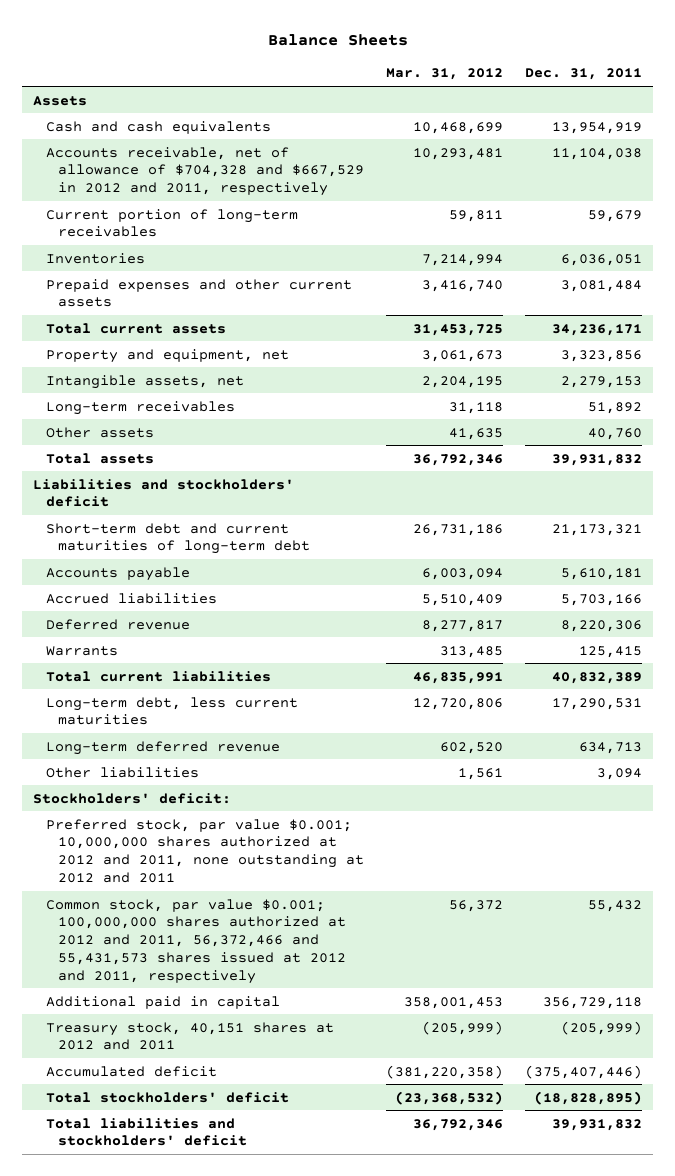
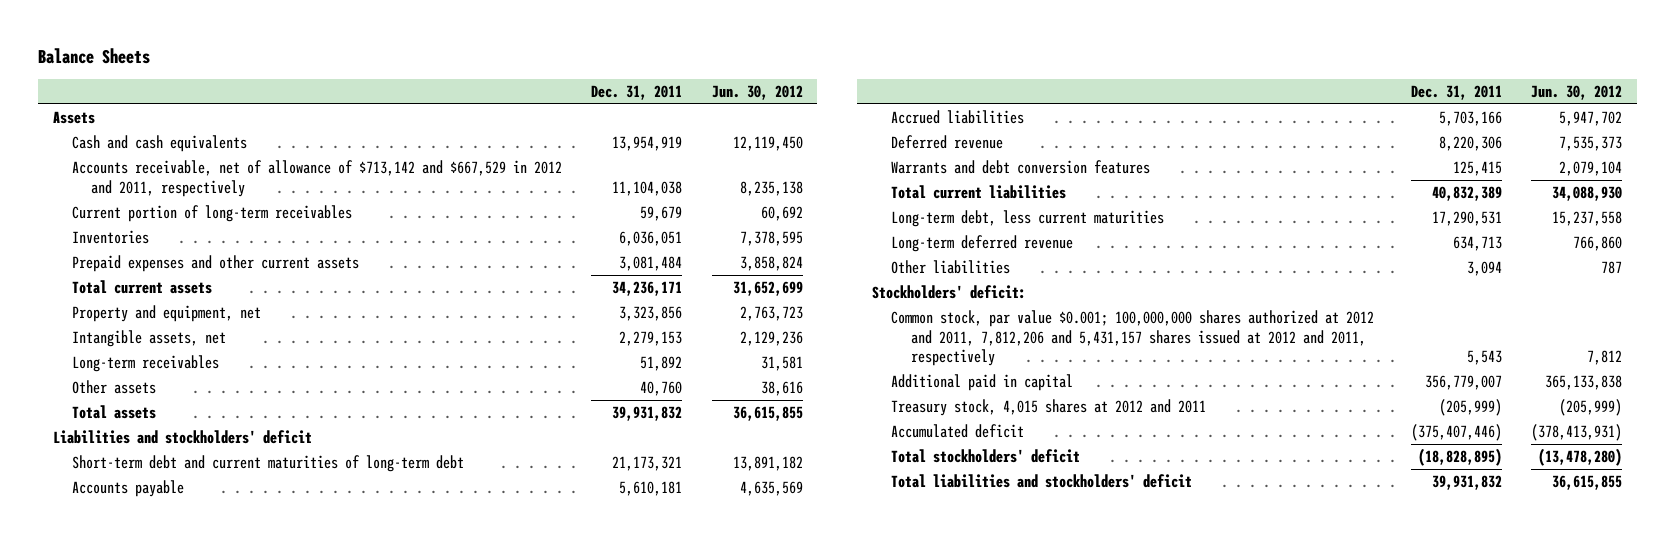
[386,68,504,81] Mar. 31, 2012 -> none
none -> [711,84,803,100] Jun. 30, 2012
[45,146,365,197] Accounts receivable, net of allowance of $704,328 and $667,529 in 2012 and 2011, respectively -> [71,160,562,197] Accounts receivable, net of allowance of $713,142 and $667,529 in 2012 and 2011, respectively
[45,645,118,656] Warrants -> [891,160,1151,175] Warrants and debt conversion features
[45,818,365,883] Preferred stock, par value $0.001; 10,000,000 shares authorized at 2012 and 2011, none outstanding at 2012 and 2011 -> none
[45,898,347,984] Common stock, par value $0.001; 100,000,000 shares authorized at 2012 and 2011, 56,372,466 and 55,431,573 shares issued at 2012 and 2011, respectively -> [891,310,1375,367] Common stock, par value $0.001; 100,000,000 shares authorized at 2012 and 2011, 7,812,206 and 5,431,157 shares issued at 2012 and 2011, respectively
[588,899,643,912] 55,432 -> [1466,350,1502,366] 5,543
[543,996,643,1009] 356,729,118 -> [1424,375,1502,391] 356,779,007
[45,1021,334,1051] Treasury stock, 40,151 shares at 2012 and 2011 -> [891,399,1207,417] Treasury stock, 4,015 shares at 2012 and 2011

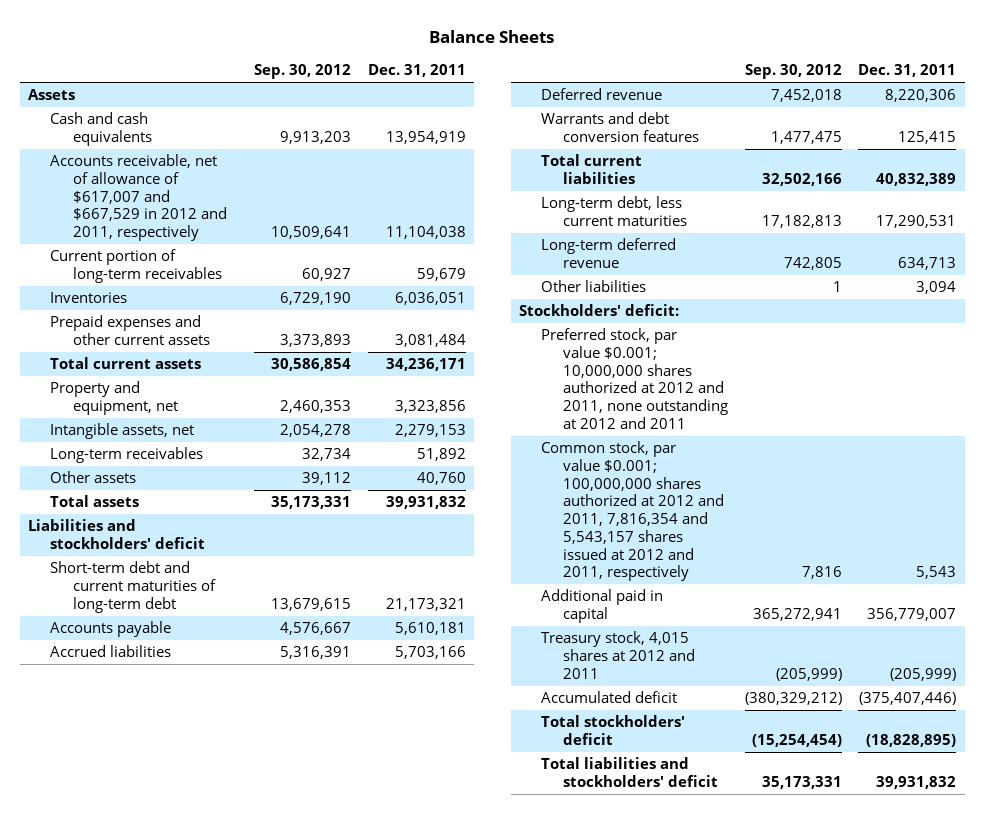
[711,84,803,100] Jun. 30, 2012 -> none
none -> [254,64,352,80] Sep. 30, 2012
[71,160,562,197] Accounts receivable, net of allowance of $713,142 and $667,529 in 2012 and 2011, respectively -> [50,154,227,242] Accounts receivable, net of allowance of $617,007 and $667,529 in 2012 and 2011, respectively
none -> [541,328,729,429] Preferred stock, par value $0.001; 10,000,000 shares authorized at 2012 and 2011, none outstanding at 2012 and 2011
[891,310,1375,367] Common stock, par value $0.001; 100,000,000 shares authorized at 2012 and 2011, 7,812,206 and 5,431,157 shares issued at 2012 and 2011, respectively -> [541,441,725,582] Common stock, par value $0.001; 100,000,000 shares authorized at 2012 and 2011, 7,816,354 and 5,543,157 shares issued at 2012 and 2011, respectively

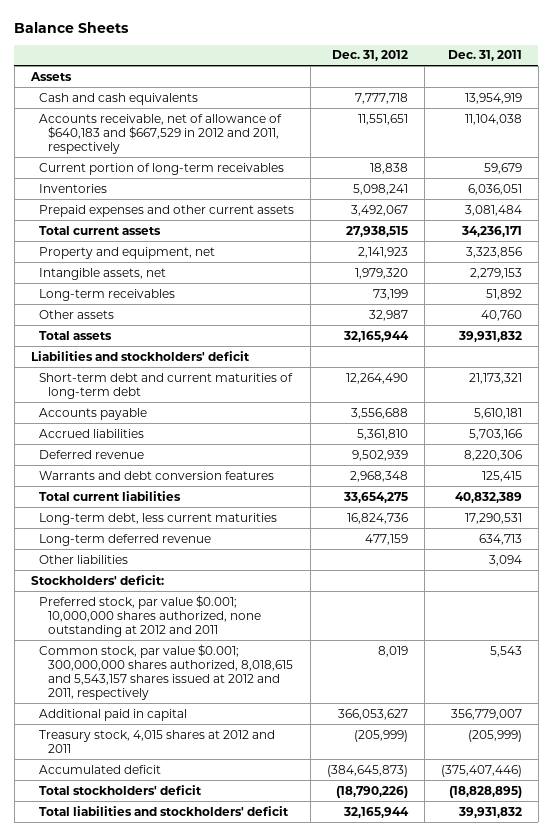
[254,64,352,80] Sep. 30, 2012 -> none
none -> [332,50,409,62] Dec. 31, 2012
[50,154,227,242] Accounts receivable, net of allowance of $617,007 and $667,529 in 2012 and 2011, respectively -> [39,113,283,154] Accounts receivable, net of allowance of $640,183 and $667,529 in 2012 and 2011, respectively
[541,328,729,429] Preferred stock, par value $0.001; 10,000,000 shares authorized at 2012 and 2011, none outstanding at 2012 and 2011 -> [39,594,261,637] Preferred stock, par value $0.001; 10,000,000 shares authorized, none outstanding at 2012 and 2011
[541,441,725,582] Common stock, par value $0.001; 100,000,000 shares authorized at 2012 and 2011, 7,816,354 and 5,543,157 shares issued at 2012 and 2011, respectively -> [39,643,293,701] Common stock, par value $0.001; 300,000,000 shares authorized, 8,018,615 and 5,543,157 shares issued at 2012 and 2011, respectively

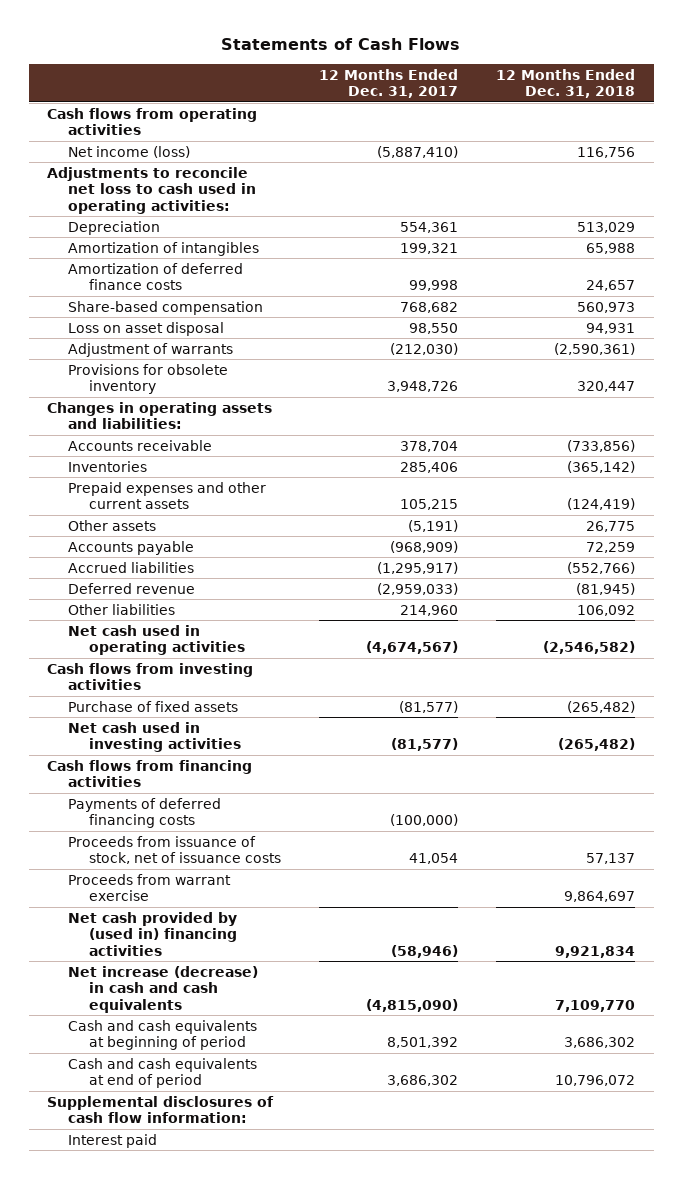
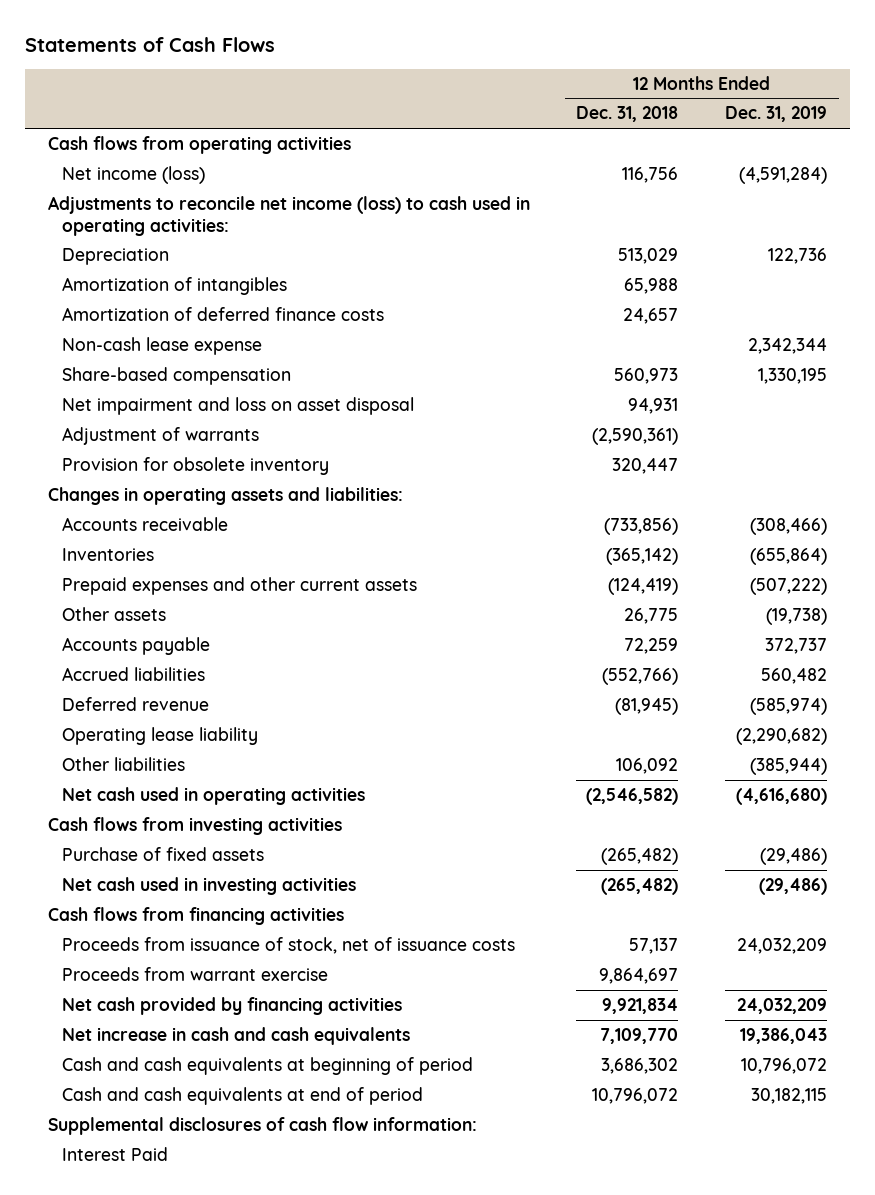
[318,68,458,99] 12 Months Ended Dec. 31, 2017 -> none
none -> [725,106,828,123] Dec. 31, 2019
[47,166,257,215] Adjustments to reconcile net loss to cash used in operating activities: -> [47,195,530,236] Adjustments to reconcile net income (loss) to cash used in operating activities:
none -> [61,336,262,355] Non-cash lease expense
[68,321,225,336] Loss on asset disposal -> [61,396,414,415] Net impairment and loss on asset disposal
[68,363,229,395] Provisions for obsolete inventory -> [61,456,329,475] Provision for obsolete inventory
none -> [61,726,258,745] Operating lease liability
[68,797,222,829] Payments of deferred financing costs -> none
[68,911,238,957] Net cash provided by (used in) financing activities -> [61,996,402,1015] Net cash provided by financing activities
[68,965,259,1014] Net increase (decrease) in cash and cash equivalents -> [61,1026,410,1045] Net increase in cash and cash equivalents
[68,1133,158,1148] Interest paid -> [61,1146,168,1161] Interest Paid

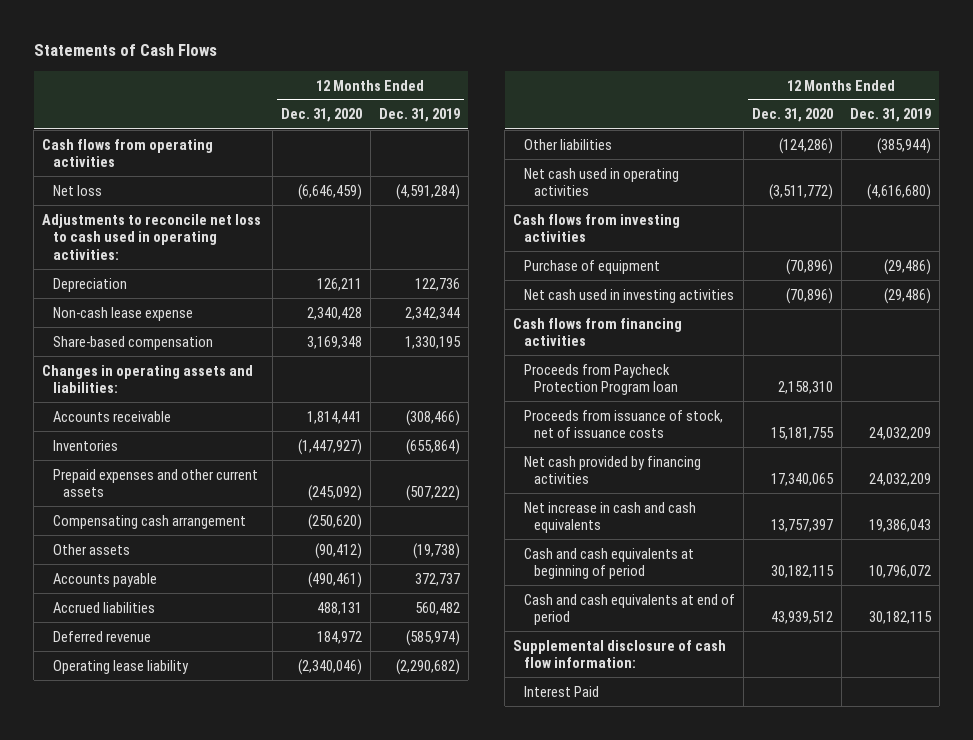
[576,106,679,123] Dec. 31, 2018 -> none
none -> [280,108,362,123] Dec. 31, 2020
[61,165,205,184] Net income (loss) -> [52,184,102,196] Net loss
[47,195,530,236] Adjustments to reconcile net income (loss) to cash used in operating activities: -> [42,213,262,260] Adjustments to reconcile net loss to cash used in operating activities:
[61,276,287,295] Amortization of intangibles -> none
[61,306,384,321] Amortization of deferred finance costs -> none
[61,396,414,415] Net impairment and loss on asset disposal -> none
[61,426,259,445] Adjustment of warrants -> none
[61,456,329,475] Provision for obsolete inventory -> none
none -> [52,514,246,529] Compensating cash arrangement
[61,846,264,861] Purchase of fixed assets -> [523,259,660,274] Purchase of equipment
none -> [523,363,679,396] Proceeds from Paycheck Protection Program loan
[61,966,328,981] Proceeds from warrant exercise -> none
[47,1116,477,1135] Supplemental disclosures of cash flow information: -> [513,639,727,669] Supplemental disclosure of cash flow information:

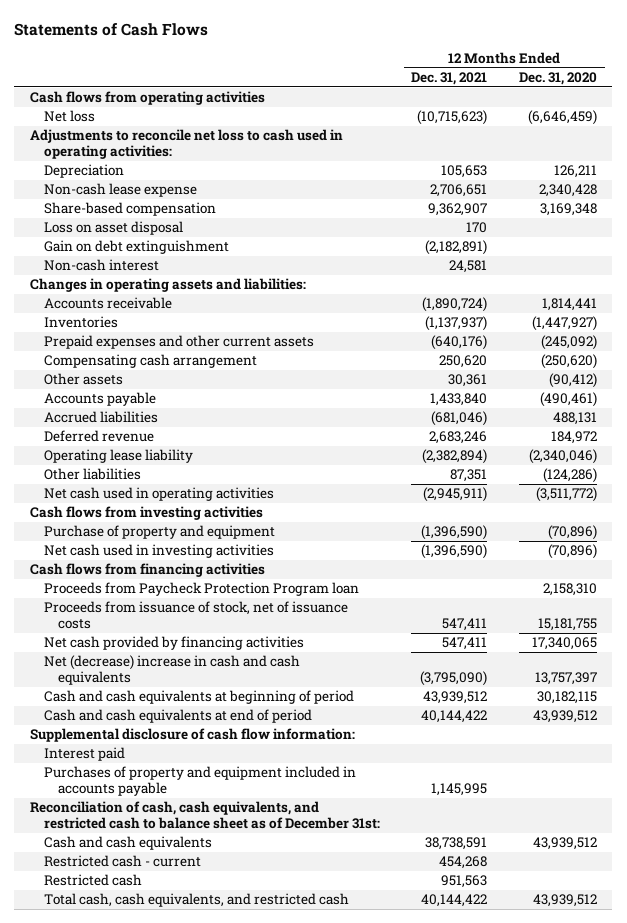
[378,108,460,123] Dec. 31, 2019 -> none
none -> [411,71,488,85] Dec. 31, 2021
none -> [44,221,184,236] Loss on asset disposal
none -> [44,240,230,255] Gain on debt extinguishment
none -> [44,259,160,272] Non-cash interest
[523,259,660,274] Purchase of equipment -> [44,525,276,540] Purchase of property and equipment
[523,501,696,534] Net increase in cash and cash equivalents -> [44,655,301,686] Net (decrease) increase in cash and cash equivalents
[523,685,599,697] Interest Paid -> [44,747,126,762] Interest paid
none -> [44,766,357,797] Purchases of property and equipment included in accounts payable
none -> [29,801,381,830] Reconciliation of cash, cash equivalents, and restricted cash to balance sheet as of December 31st:
none -> [44,836,213,851] Cash and cash equivalents
none -> [44,855,202,868] Restricted cash - current
none -> [44,874,143,887] Restricted cash
none -> [44,893,350,908] Total cash, cash equivalents, and restricted cash

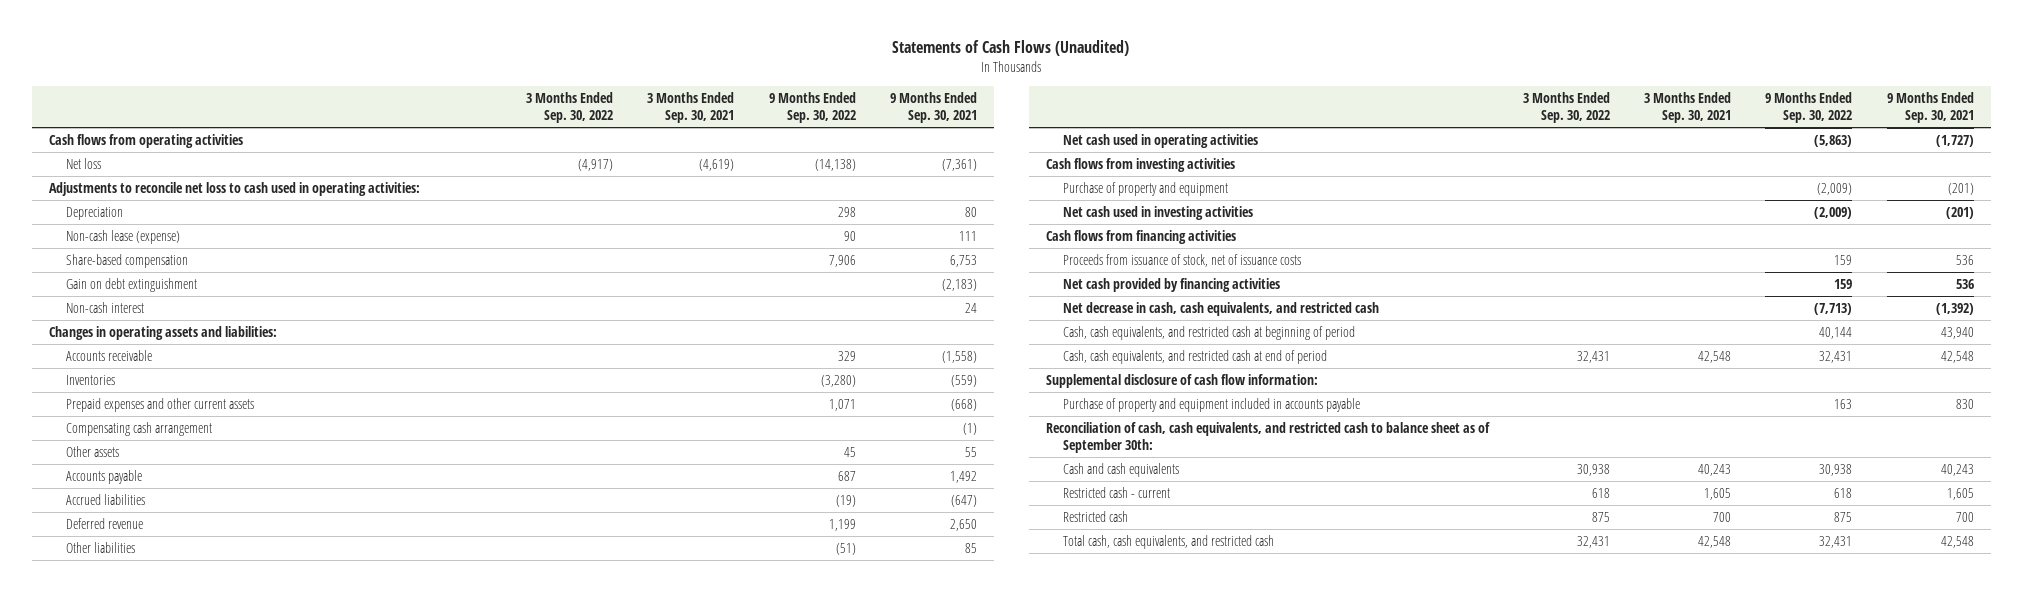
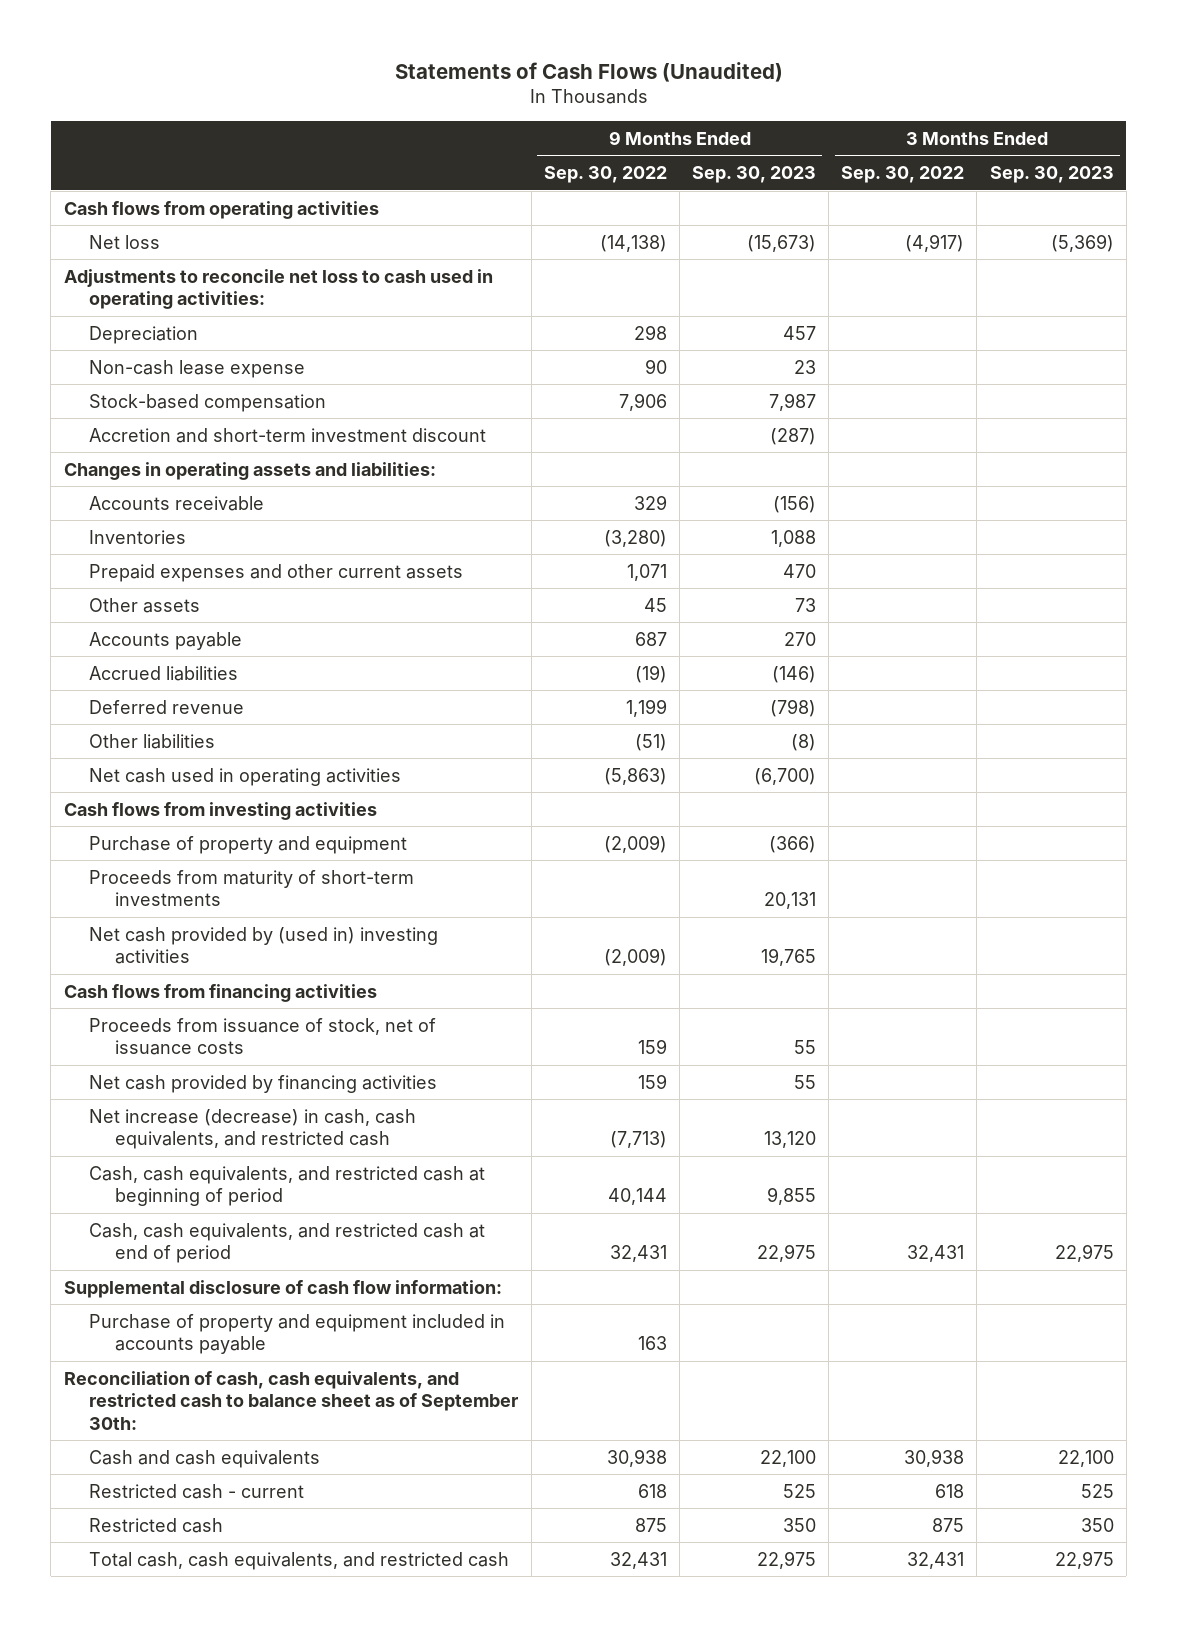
[647,91,735,124] 3 Months Ended Sep. 30, 2021 -> none
[889,91,977,124] 9 Months Ended Sep. 30, 2021 -> none
none -> [691,166,816,184] Sep. 30, 2023
none -> [989,166,1114,184] Sep. 30, 2023
[66,277,198,292] Gain on debt extinguishment -> none
[66,301,145,313] Non-cash interest -> none
[66,229,181,244] Non-cash lease (expense) -> [89,359,306,378] Non-cash lease expense
[66,253,189,268] Share-based compensation -> [89,393,327,412] Stock-based compensation
none -> [89,427,487,443] Accretion and short-term investment discount
[66,421,213,436] Compensating cash arrangement -> none
none -> [89,869,415,907] Proceeds from maturity of short-term investments
[1062,205,1253,220] Net cash used in investing activities -> [89,926,439,965] Net cash provided by (used in) investing activities
[1062,301,1379,316] Net decrease in cash, cash equivalents, and restricted cash -> [89,1108,417,1150] Net increase (decrease) in cash, cash equivalents, and restricted cash

